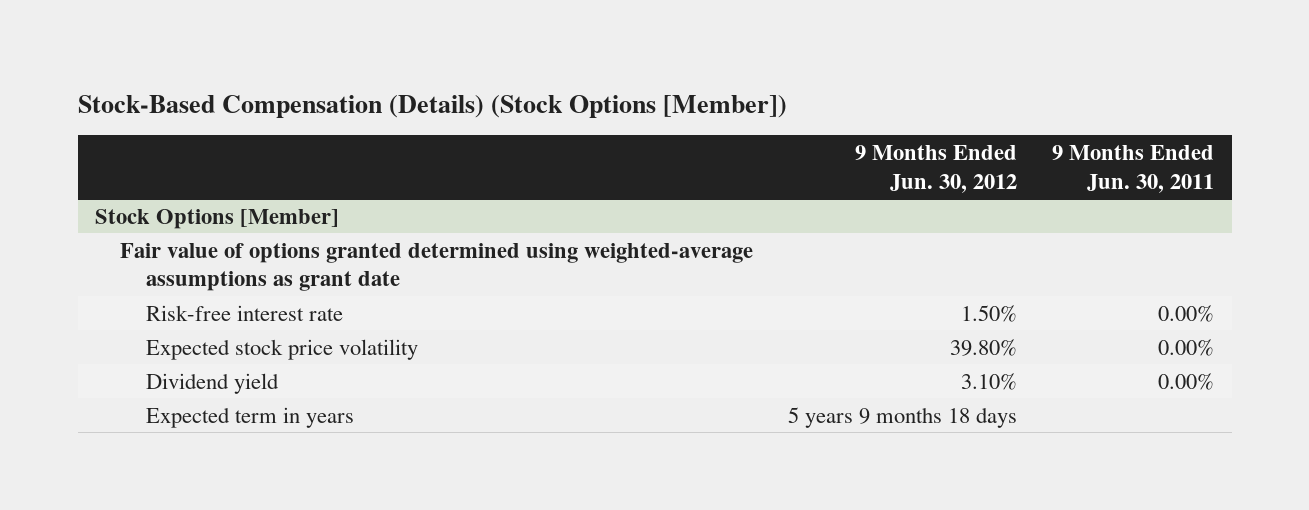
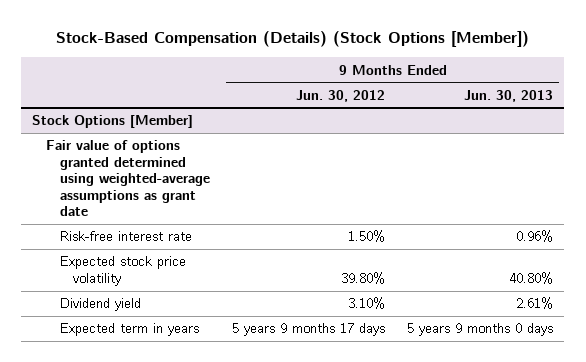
[1052,144,1215,193] 9 Months Ended Jun. 30, 2011 -> none
none -> [464,89,554,102] Jun. 30, 2013
[788,406,1018,428] 5 years 9 months 18 days -> [231,323,385,337] 5 years 9 months 17 days

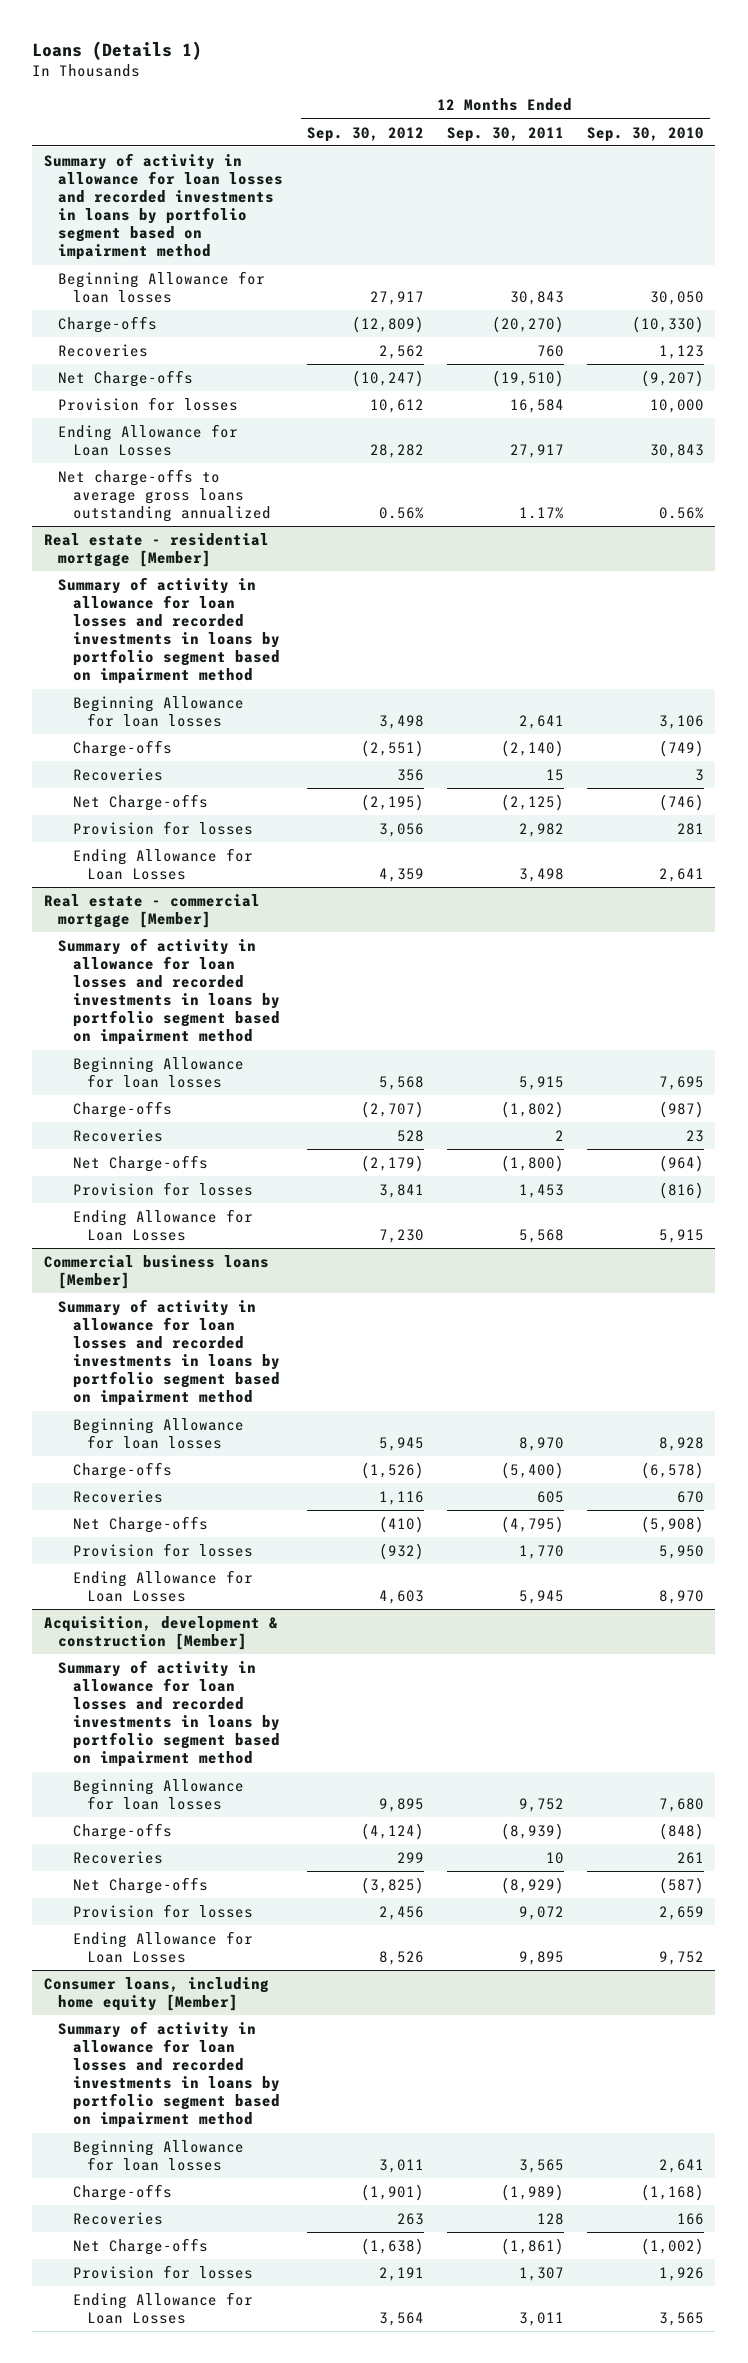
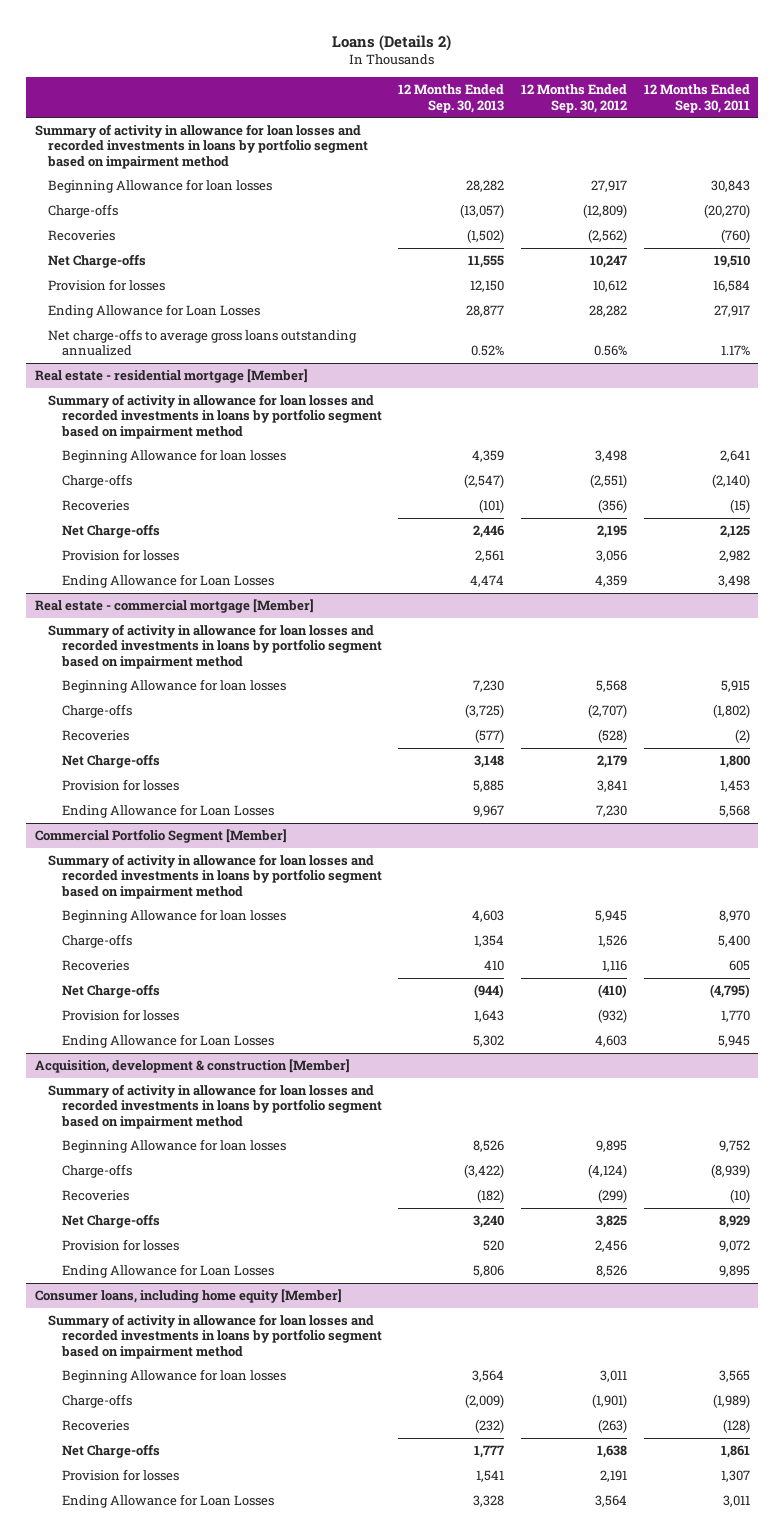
[32,40,203,60] Loans (Details 1) -> [332,34,452,51] Loans (Details 2)
[586,126,704,142] Sep. 30, 2010 -> none
none -> [398,84,505,113] 12 Months Ended Sep. 30, 2013
[378,344,424,359] 2,562 -> [588,229,628,244] (2,562)
[536,344,564,357] 760 -> [720,229,750,244] (760)
[351,369,424,387] (10,247) -> [590,255,628,269] 10,247
[491,369,564,387] (19,510) -> [713,255,750,269] 19,510
[396,768,424,781] 356 -> [598,499,628,514] (356)
[545,768,564,781] 15 -> [729,499,750,514] (15)
[360,793,424,811] (2,195) -> [597,525,628,539] 2,195
[500,793,564,811] (2,125) -> [719,525,750,539] 2,125
[396,1129,424,1142] 528 -> [598,729,628,744] (528)
[554,1129,564,1141] 2 -> [734,729,750,744] (2)
[360,1154,424,1172] (2,179) -> [597,755,628,769] 2,179
[500,1154,564,1172] (1,800) -> [719,755,750,769] 1,800
[43,1254,269,1289] Commercial business loans [Member] -> none
none -> [34,829,287,844] Commercial Portfolio Segment [Member]
[360,1461,424,1479] (1,526) -> [598,935,628,948] 1,526
[500,1461,564,1479] (5,400) -> [717,935,750,948] 5,400
[396,1851,424,1863] 299 -> [598,1189,628,1204] (299)
[545,1851,564,1864] 10 -> [729,1189,750,1204] (10)
[360,1876,424,1894] (3,825) -> [596,1215,628,1229] 3,825
[500,1876,564,1894] (8,929) -> [718,1215,750,1229] 8,929
[396,2212,424,2225] 263 -> [598,1419,628,1434] (263)
[536,2212,564,2225] 128 -> [722,1419,750,1434] (128)
[360,2237,424,2255] (1,638) -> [597,1445,628,1459] 1,638
[500,2237,564,2255] (1,861) -> [720,1445,750,1459] 1,861

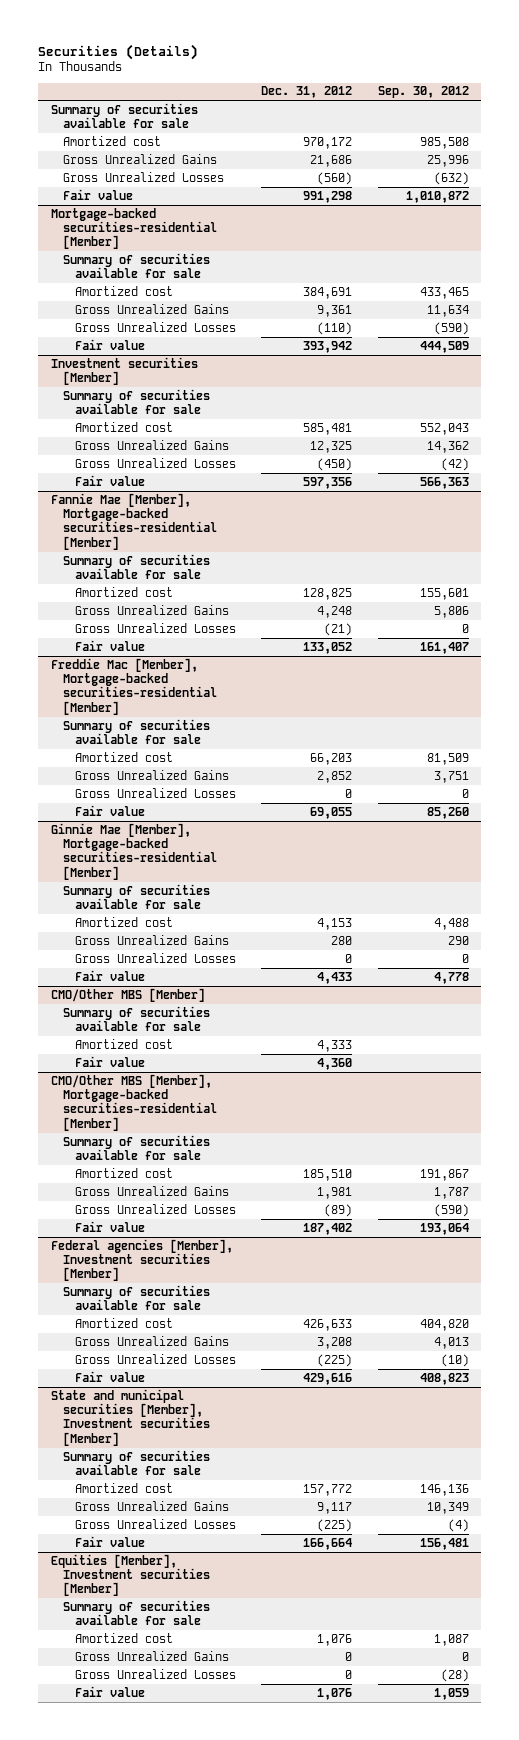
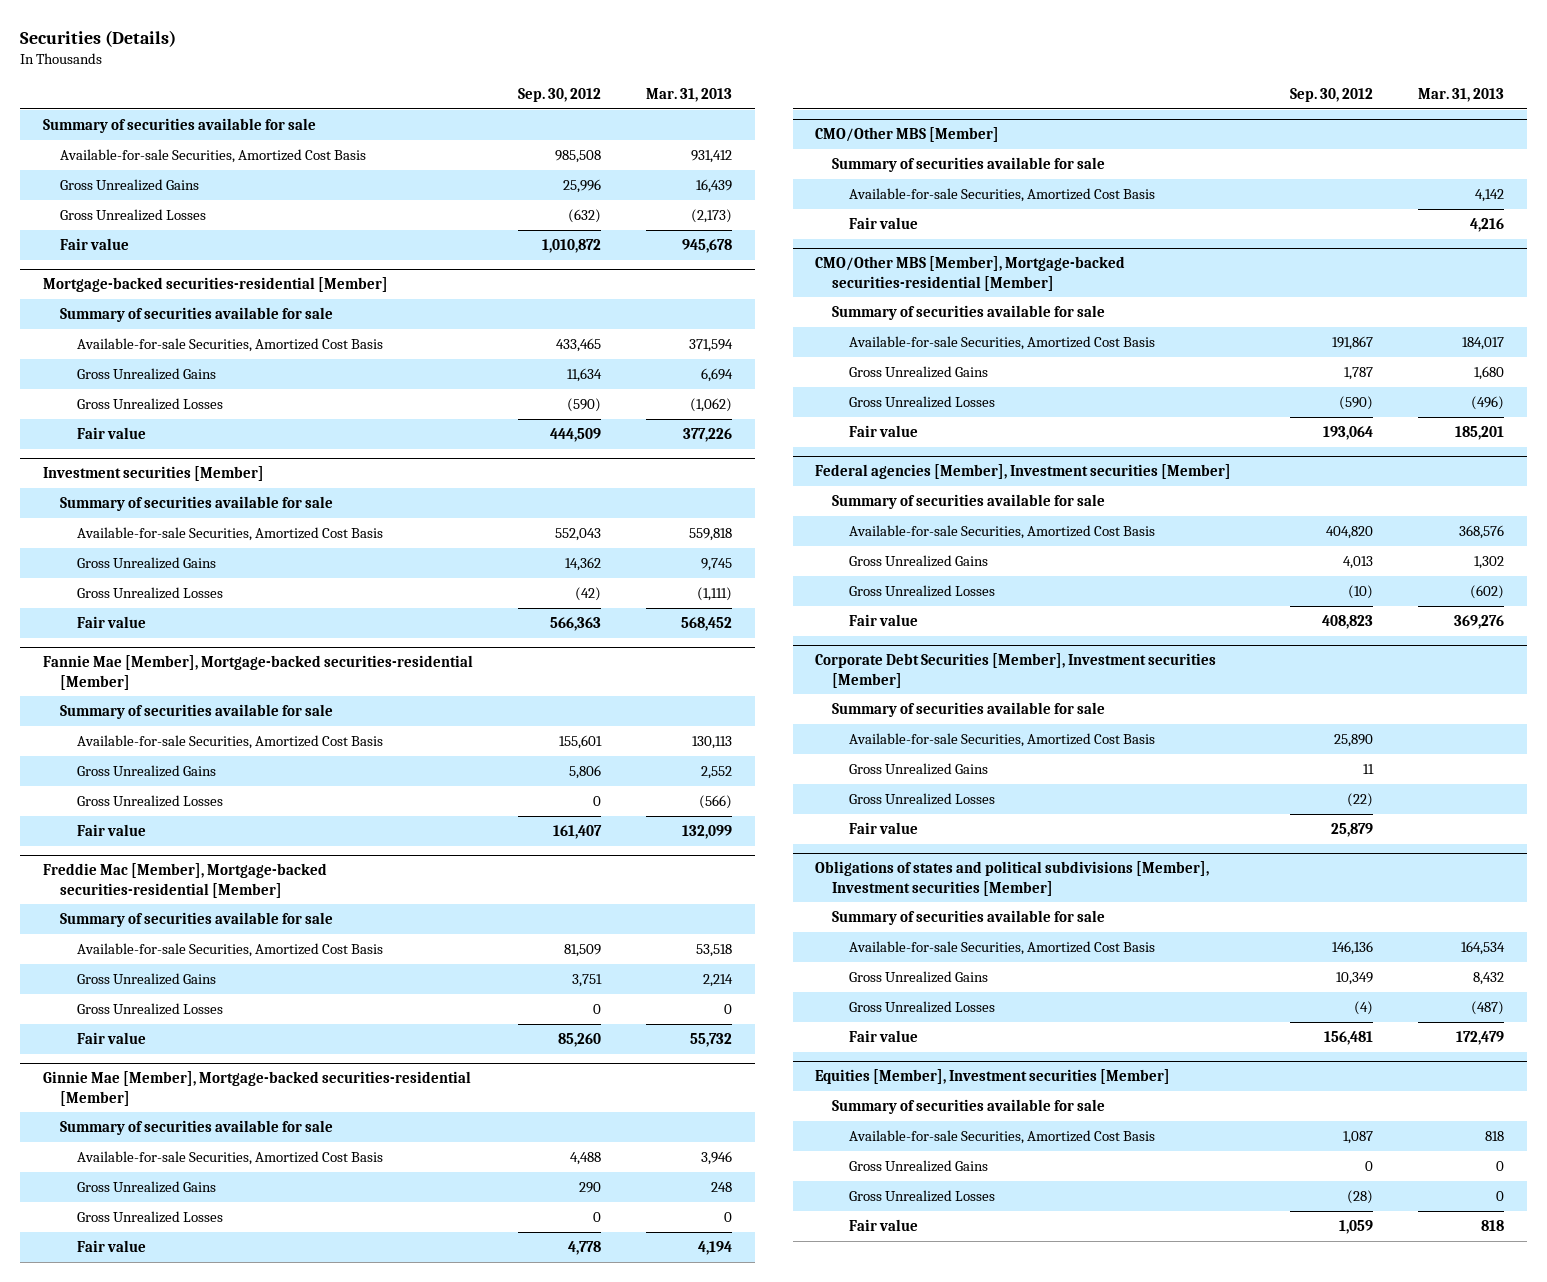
[261,86,353,99] Dec. 31, 2012 -> none
none -> [646,88,733,103] Mar. 31, 2013
[62,135,161,146] Amortized cost -> [59,148,366,163] Available-for-sale Securities, Amortized Cost Basis
[74,285,173,296] Amortized cost -> [76,337,383,352] Available-for-sale Securities, Amortized Cost Basis
[74,421,173,432] Amortized cost -> [76,526,383,541] Available-for-sale Securities, Amortized Cost Basis
[74,586,173,597] Amortized cost -> [76,734,383,749] Available-for-sale Securities, Amortized Cost Basis
[74,751,173,762] Amortized cost -> [76,942,383,957] Available-for-sale Securities, Amortized Cost Basis
[74,916,173,927] Amortized cost -> [76,1150,383,1165] Available-for-sale Securities, Amortized Cost Basis
[74,1038,173,1049] Amortized cost -> [848,187,1155,202] Available-for-sale Securities, Amortized Cost Basis
[74,1167,173,1178] Amortized cost -> [848,335,1155,350] Available-for-sale Securities, Amortized Cost Basis
[74,1317,173,1328] Amortized cost -> [848,524,1155,539] Available-for-sale Securities, Amortized Cost Basis
[50,1388,210,1446] State and municipal securities [Member], Investment securities [Member] -> none
none -> [815,653,1217,688] Corporate Debt Securities [Member], Investment securities [Member]
[74,1482,173,1493] Amortized cost -> [848,732,1155,747] Available-for-sale Securities, Amortized Cost Basis
[419,1483,469,1496] 146,136 -> [1334,733,1374,747] 25,890
none -> [848,762,988,775] Gross Unrealized Gains
none -> [848,792,995,805] Gross Unrealized Losses
none -> [848,821,918,834] Fair value
none -> [815,861,1210,896] Obligations of states and political subdivisions [Member], Investment securities [Member]
none -> [831,909,1105,925] Summary of securities available for sale
none -> [848,940,1155,955] Available-for-sale Securities, Amortized Cost Basis
[74,1632,173,1643] Amortized cost -> [848,1129,1155,1144] Available-for-sale Securities, Amortized Cost Basis

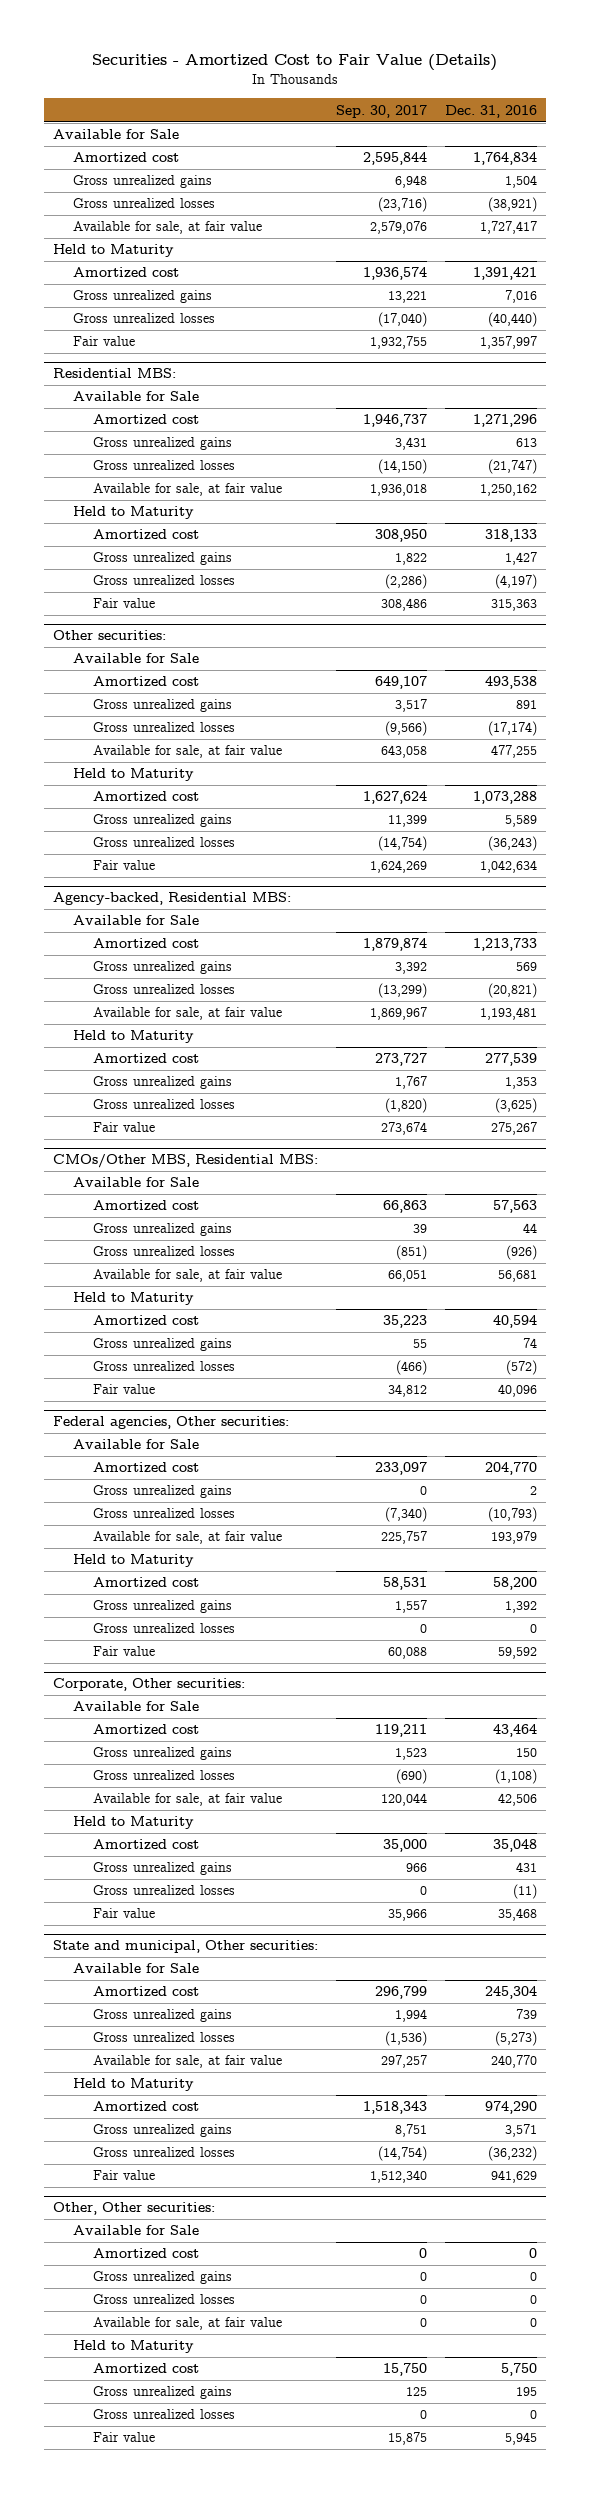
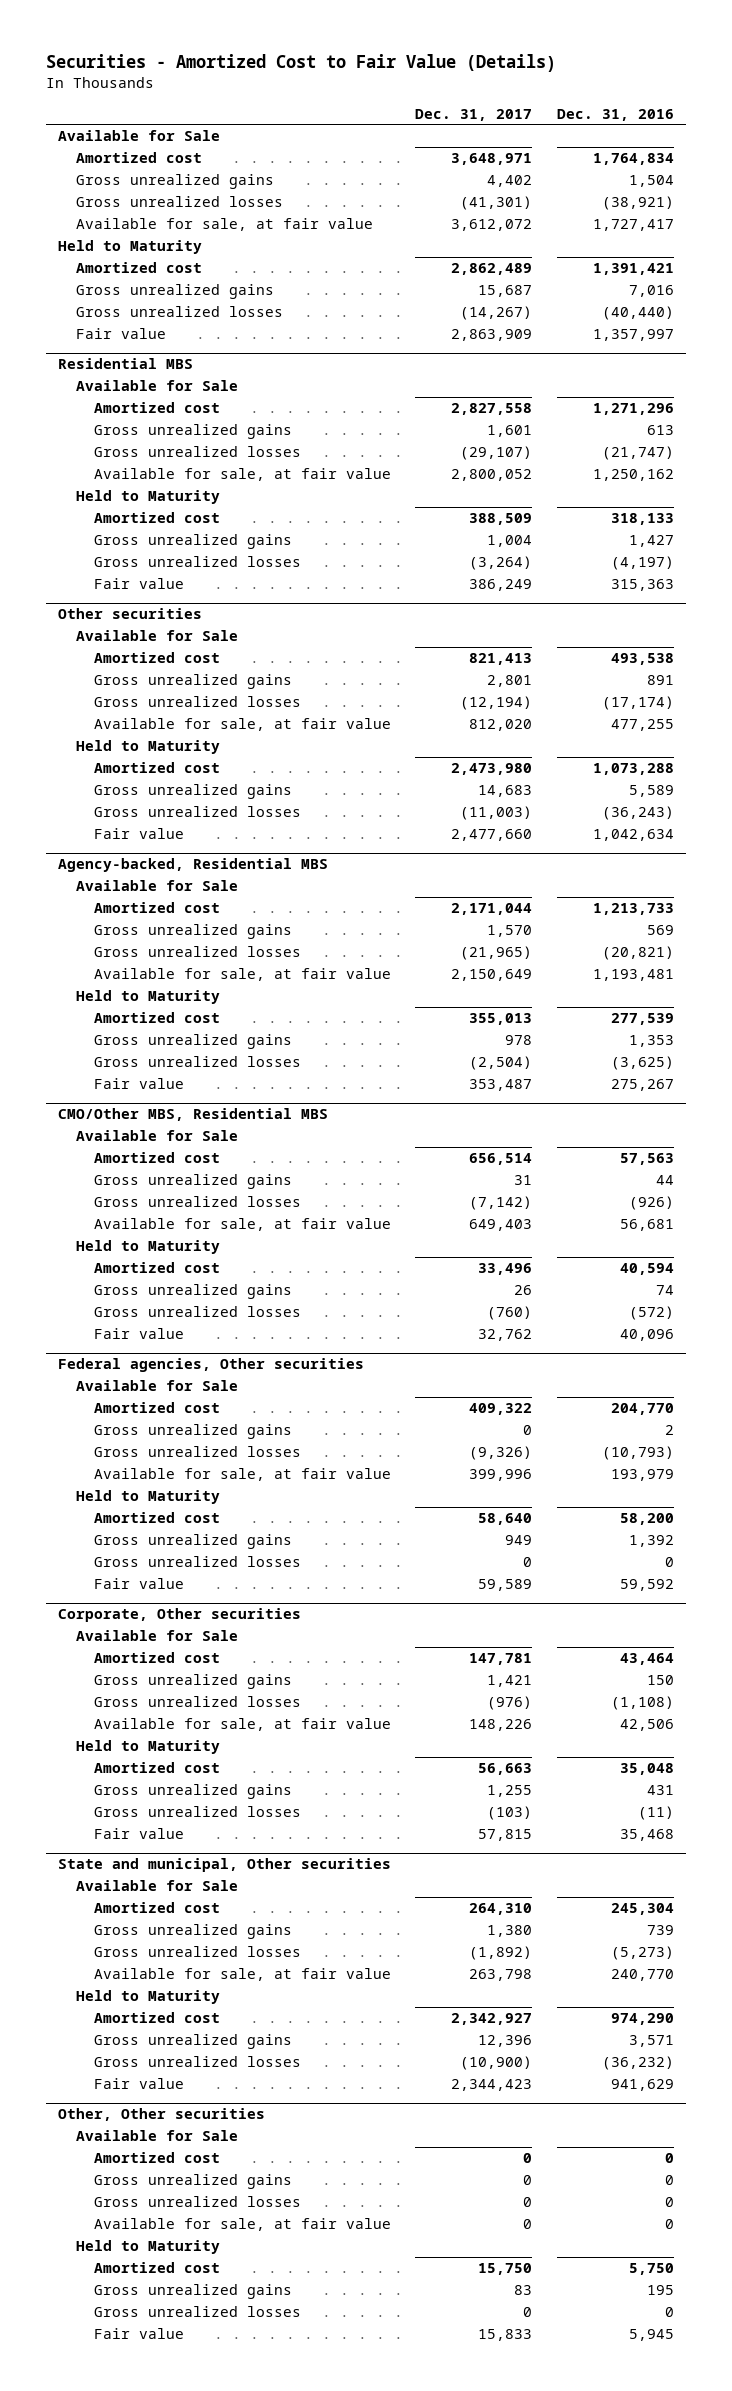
[335,104,427,118] Sep. 30, 2017 -> none
none -> [415,108,533,121] Dec. 31, 2017
[52,368,176,379] Residential MBS: -> [57,358,193,370] Residential MBS
[52,630,166,641] Other securities: -> [57,608,202,620] Other securities
[52,892,291,906] Agency-backed, Residential MBS: -> [57,858,328,873] Agency-backed, Residential MBS
[52,1154,318,1169] CMOs/Other MBS, Residential MBS: -> [57,1108,328,1122] CMO/Other MBS, Residential MBS
[52,1416,289,1430] Federal agencies, Other securities: -> [57,1358,364,1373] Federal agencies, Other securities
[52,1678,245,1692] Corporate, Other securities: -> [57,1608,301,1623] Corporate, Other securities
[52,1940,318,1954] State and municipal, Other securities: -> [57,1858,391,1873] State and municipal, Other securities
[52,2202,215,2216] Other, Other securities: -> [57,2108,265,2122] Other, Other securities

